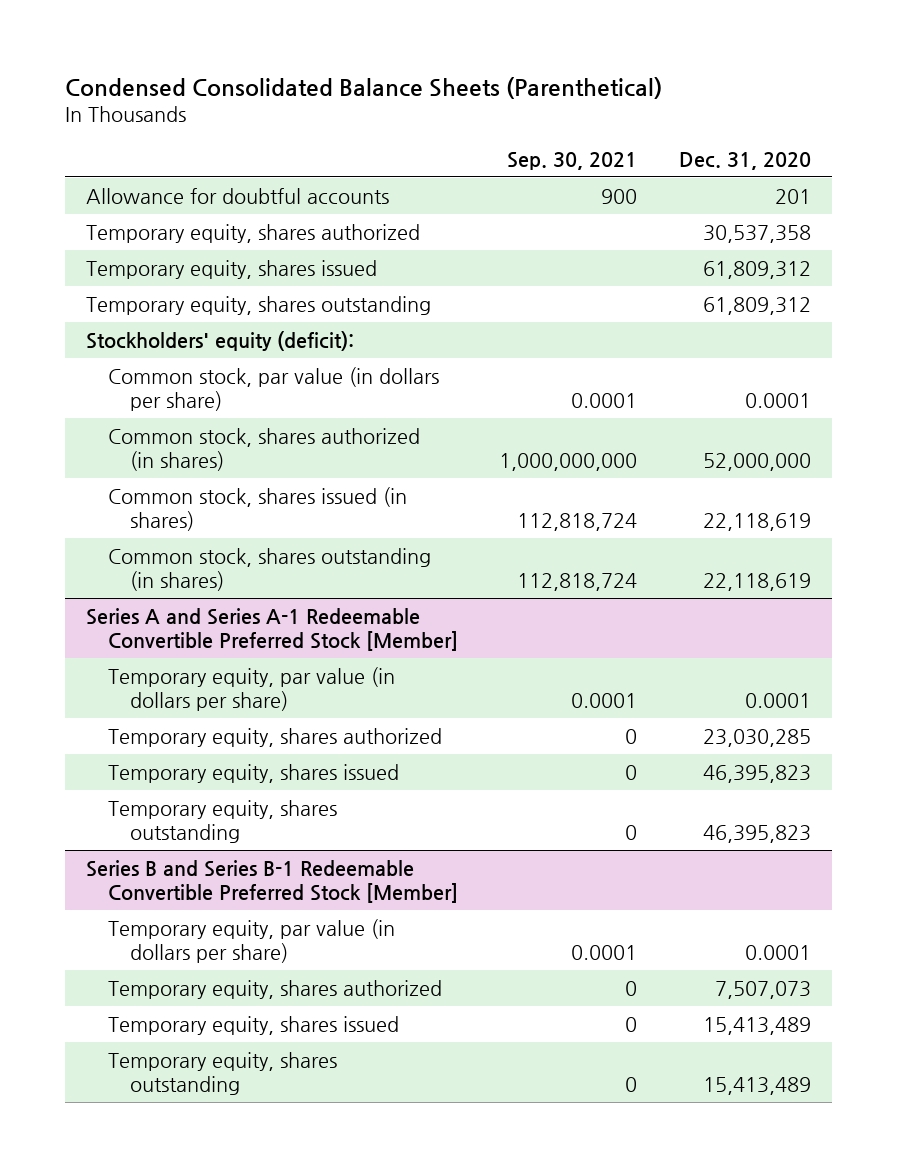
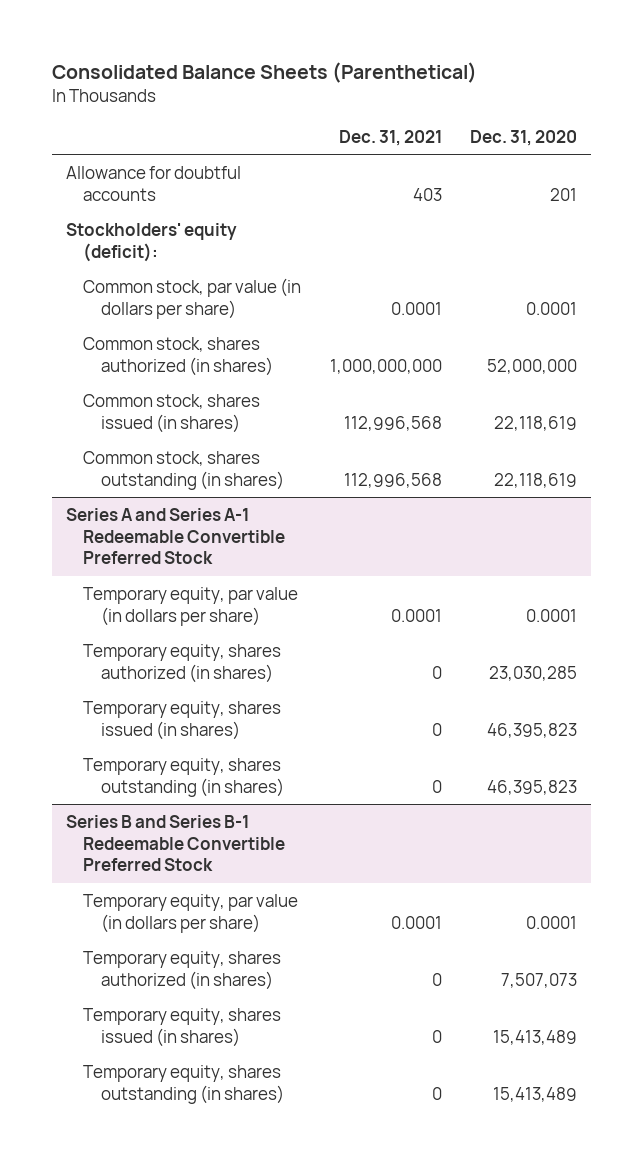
[64,77,662,100] Condensed Consolidated Balance Sheets (Parenthetical) -> [51,61,477,83] Consolidated Balance Sheets (Parenthetical)
[507,151,638,170] Sep. 30, 2021 -> none
none -> [338,129,442,146] Dec. 31, 2021
[85,223,420,243] Temporary equity, shares authorized -> none
[85,259,377,279] Temporary equity, shares issued -> none
[85,295,431,315] Temporary equity, shares outstanding -> none
[85,607,458,651] Series A and Series A-1 Redeemable Convertible Preferred Stock [Member] -> [65,507,286,565] Series A and Series A-1 Redeemable Convertible Preferred Stock
[107,727,442,747] Temporary equity, shares authorized -> [83,643,282,683] Temporary equity, shares authorized (in shares)
[107,763,399,783] Temporary equity, shares issued -> [83,700,282,740] Temporary equity, shares issued (in shares)
[107,799,337,843] Temporary equity, shares outstanding -> [83,757,284,797] Temporary equity, shares outstanding (in shares)
[85,859,458,903] Series B and Series B-1 Redeemable Convertible Preferred Stock [Member] -> [65,814,286,872] Series B and Series B-1 Redeemable Convertible Preferred Stock
[107,979,442,999] Temporary equity, shares authorized -> [83,950,282,990] Temporary equity, shares authorized (in shares)
[107,1015,399,1035] Temporary equity, shares issued -> [83,1007,282,1047] Temporary equity, shares issued (in shares)
[107,1051,337,1095] Temporary equity, shares outstanding -> [83,1064,284,1104] Temporary equity, shares outstanding (in shares)

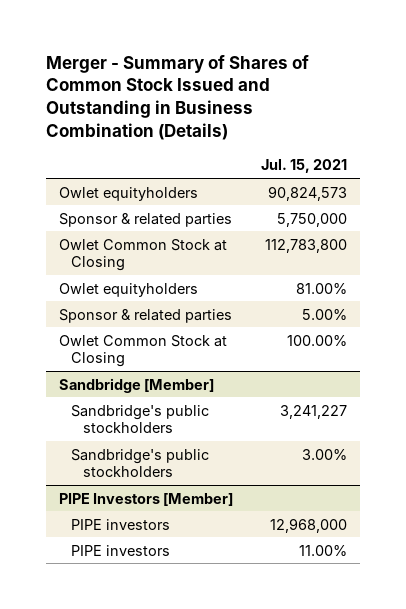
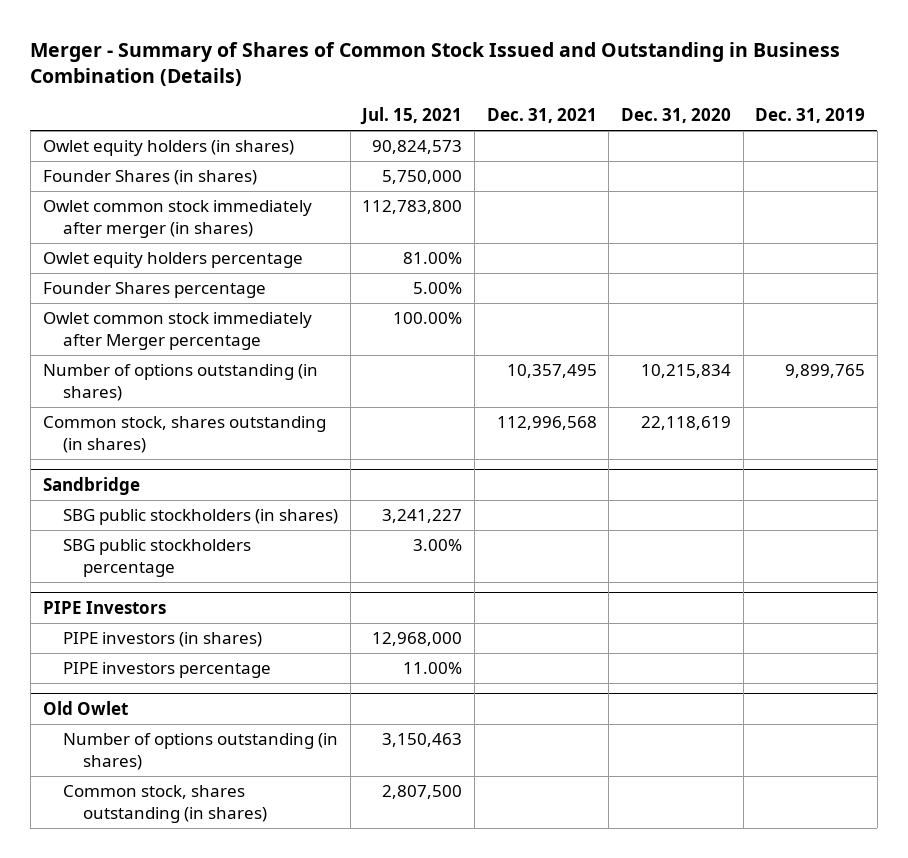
none -> [486,108,597,124] Dec. 31, 2021
none -> [620,108,731,124] Dec. 31, 2020
none -> [755,108,866,124] Dec. 31, 2019
[59,186,199,201] Owlet equityholders -> [42,140,294,157] Owlet equity holders (in shares)
[59,212,233,227] Sponsor & related parties -> [42,170,257,186] Founder Shares (in shares)
[59,238,228,272] Owlet Common Stock at Closing -> [42,200,312,238] Owlet common stock immediately after merger (in shares)
[59,282,199,297] Owlet equityholders -> [42,252,303,269] Owlet equity holders percentage
[59,308,233,323] Sponsor & related parties -> [42,282,266,299] Founder Shares percentage
[59,334,228,368] Owlet Common Stock at Closing -> [42,312,312,350] Owlet common stock immediately after Merger percentage
none -> [42,364,318,401] Number of options outstanding (in shares)
none -> [42,416,326,453] Common stock, shares outstanding (in shares)
[59,377,215,393] Sandbridge [Member] -> [42,476,140,495] Sandbridge
[71,404,210,434] Sandbridge's public stockholders -> [62,509,338,526] SBG public stockholders (in shares)
[71,448,210,478] Sandbridge's public stockholders -> [62,539,251,577] SBG public stockholders percentage
[59,492,234,506] PIPE Investors [Member] -> [42,600,166,614] PIPE Investors
[71,518,171,530] PIPE investors -> [62,632,262,648] PIPE investors (in shares)
[71,544,171,556] PIPE investors -> [62,662,271,679] PIPE investors percentage
none -> [42,700,128,715] Old Owlet
none -> [62,733,338,770] Number of options outstanding (in shares)
none -> [62,785,268,823] Common stock, shares outstanding (in shares)

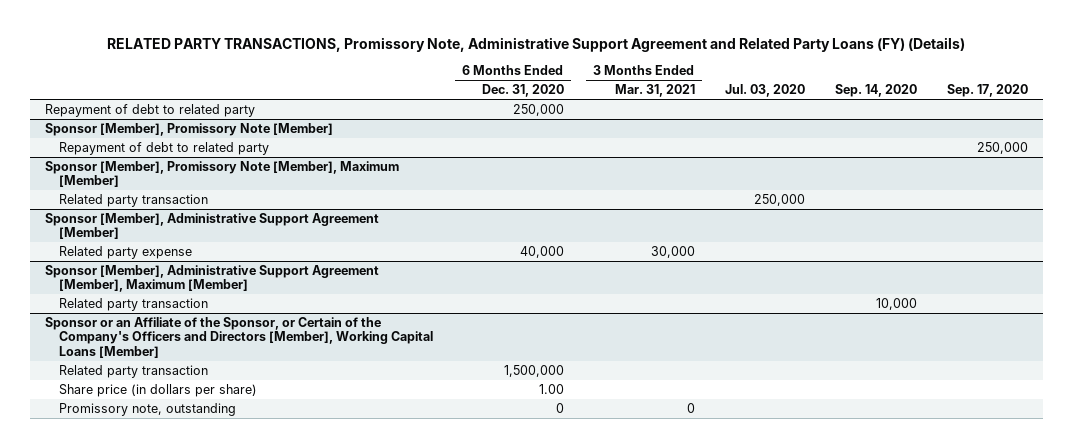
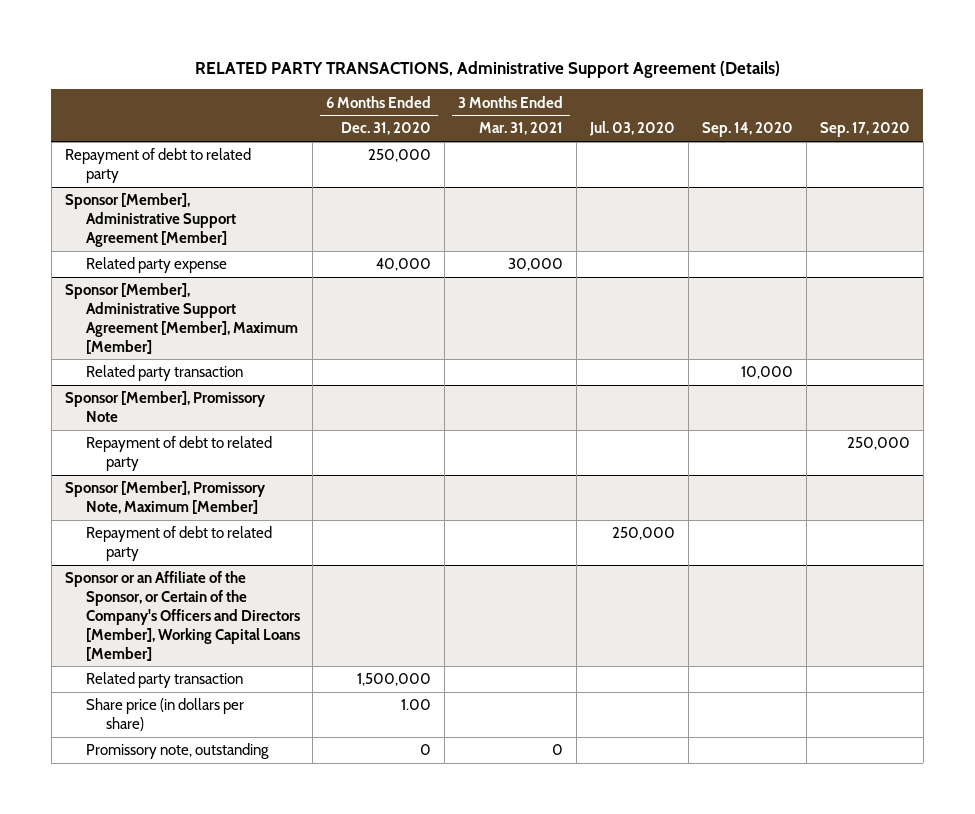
[107,36,966,52] RELATED PARTY TRANSACTIONS, Promissory Note, Administrative Support Agreement and Related Party Loans (FY) (Details) -> [195,61,781,79] RELATED PARTY TRANSACTIONS, Administrative Support Agreement (Details)
[44,122,333,136] Sponsor [Member], Promissory Note [Member] -> none
[58,141,269,155] Repayment of debt to related party -> none
[44,160,399,188] Sponsor [Member], Promissory Note [Member], Maximum [Member] -> none
[58,193,208,207] Related party transaction -> none
none -> [64,391,266,423] Sponsor [Member], Promissory Note
none -> [85,436,272,472] Repayment of debt to related party
none -> [64,481,266,515] Sponsor [Member], Promissory Note, Maximum [Member]
none -> [85,526,272,562] Repayment of debt to related party

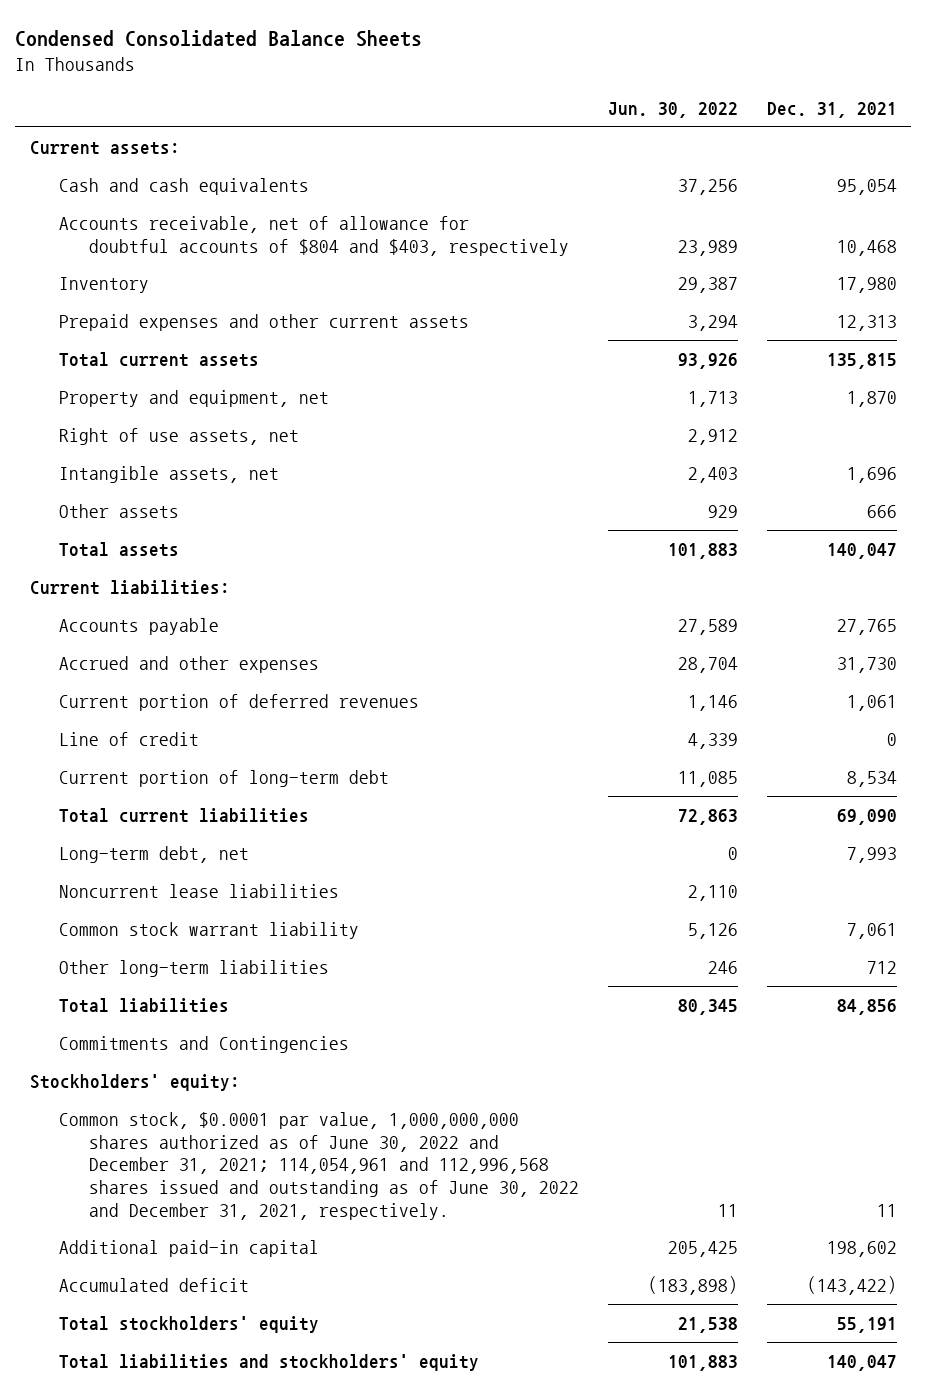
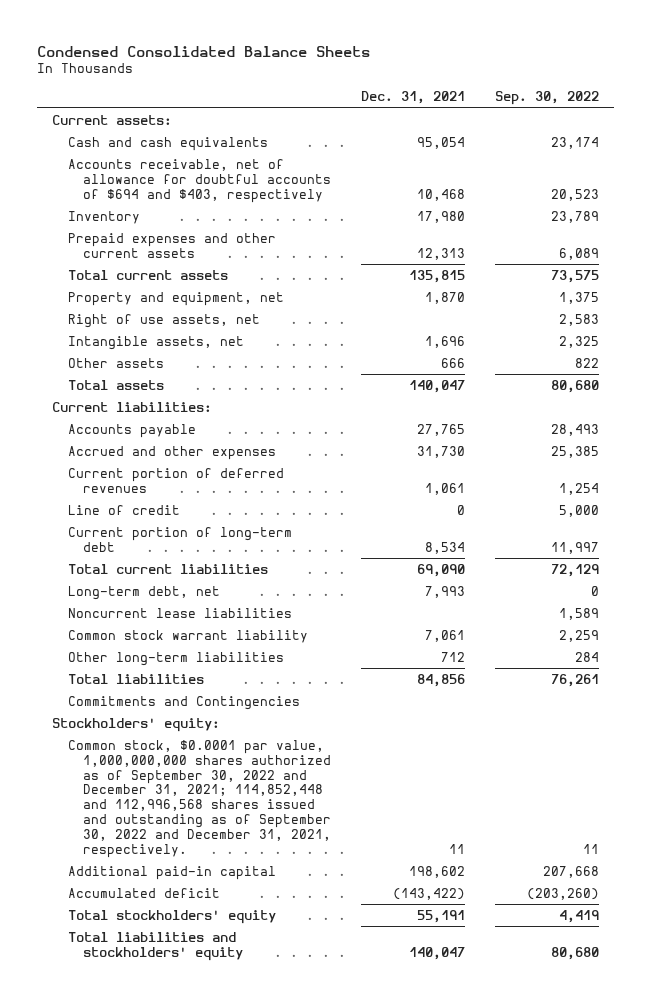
[607,102,738,119] Jun. 30, 2022 -> none
none -> [494,91,599,106] Sep. 30, 2022
[59,215,569,256] Accounts receivable, net of allowance for doubtful accounts of $804 and $403, respectively -> [67,158,331,203] Accounts receivable, net of allowance for doubtful accounts of $694 and $403, respectively
[59,1111,579,1220] Common stock, $0.0001 par value, 1,000,000,000 shares authorized as of June 30, 2022 and December 31, 2021; 114,054,961 and 112,996,568 shares issued and outstanding as of June 30, 2022 and December 31, 2021, respectively. -> [67,739,331,859] Common stock, $0.0001 par value, 1,000,000,000 shares authorized as of September 30, 2022 and December 31, 2021; 114,852,448 and 112,996,568 shares issued and outstanding as of September 30, 2022 and December 31, 2021, respectively.

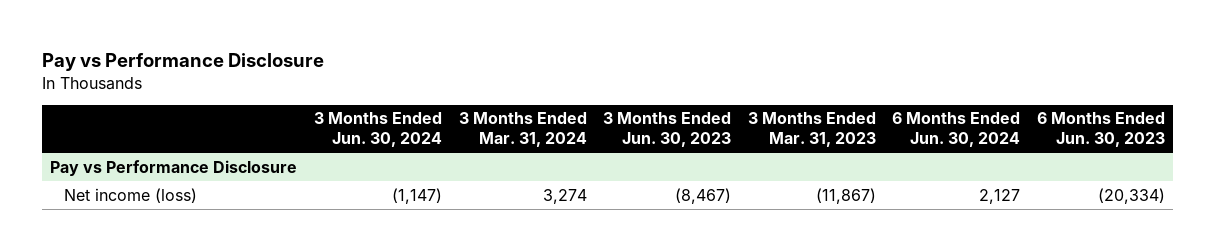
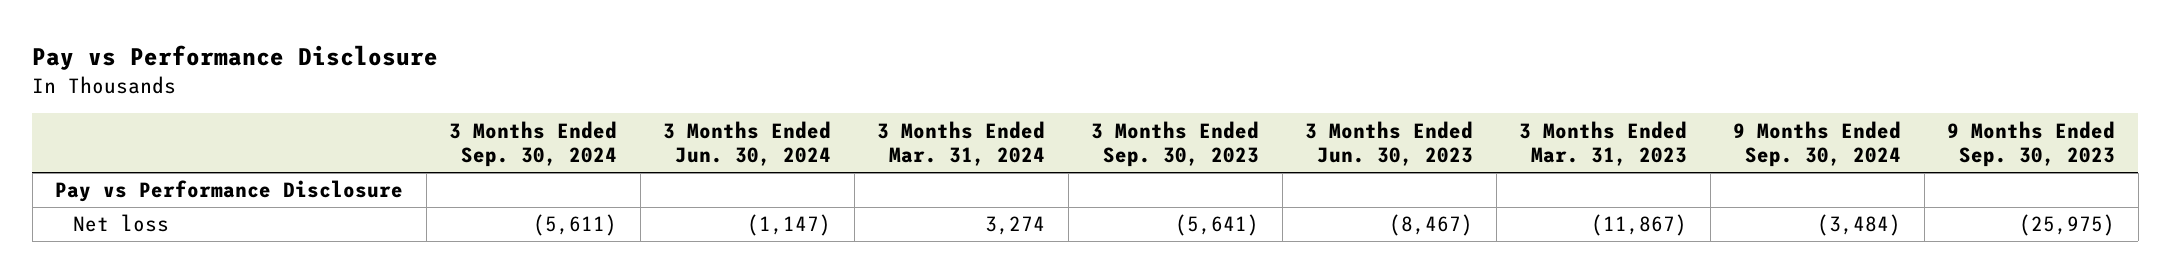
[892,112,1021,148] 6 Months Ended Jun. 30, 2024 -> none
[1036,112,1165,148] 6 Months Ended Jun. 30, 2023 -> none
none -> [449,120,618,168] 3 Months Ended Sep. 30, 2024
none -> [1091,120,1260,168] 3 Months Ended Sep. 30, 2023
none -> [1733,120,1902,168] 9 Months Ended Sep. 30, 2024
none -> [1947,120,2116,168] 9 Months Ended Sep. 30, 2023
[63,187,197,203] Net income (loss) -> [73,214,170,233] Net loss

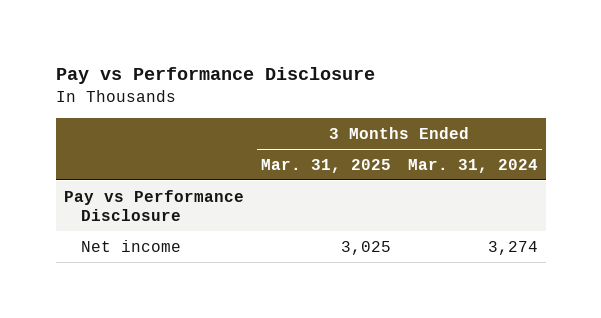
[449,120,618,168] 3 Months Ended Sep. 30, 2024 -> none
[663,120,832,167] 3 Months Ended Jun. 30, 2024 -> none
[1091,120,1260,168] 3 Months Ended Sep. 30, 2023 -> none
[1305,120,1474,167] 3 Months Ended Jun. 30, 2023 -> none
[1519,120,1688,167] 3 Months Ended Mar. 31, 2023 -> none
[1733,120,1902,168] 9 Months Ended Sep. 30, 2024 -> none
[1947,120,2116,168] 9 Months Ended Sep. 30, 2023 -> none
none -> [260,158,391,173] Mar. 31, 2025
[73,214,170,233] Net loss -> [80,239,181,252] Net income

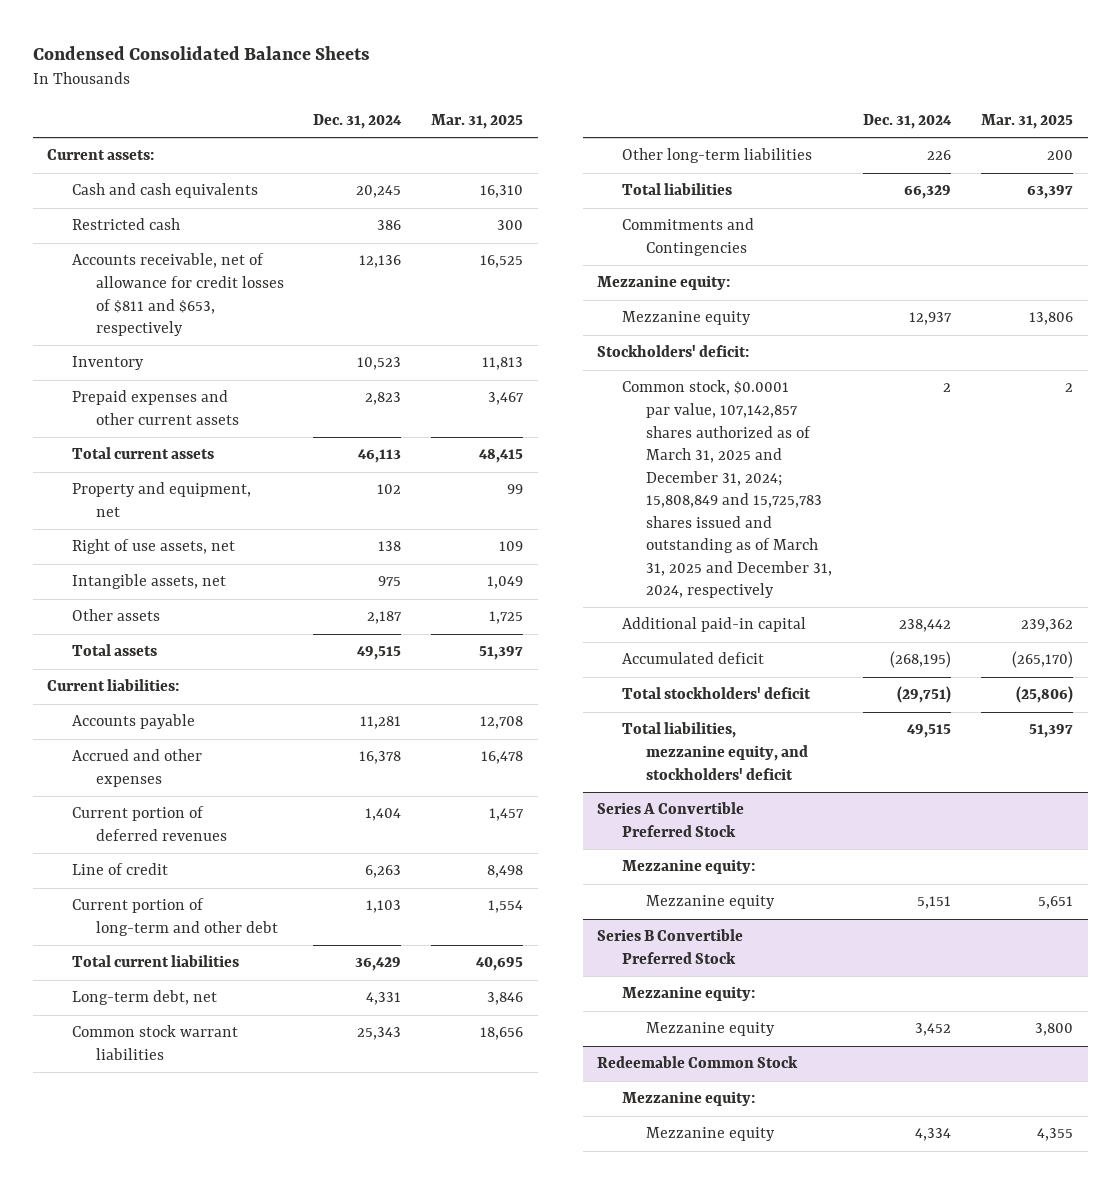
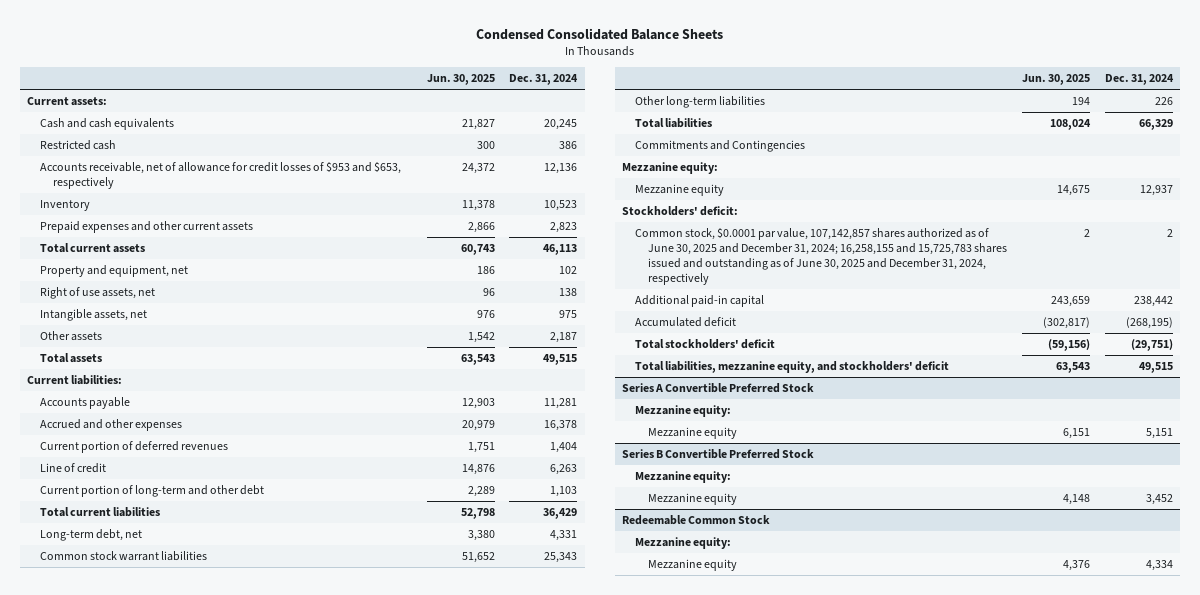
[431,113,524,129] Mar. 31, 2025 -> none
none -> [426,74,495,86] Jun. 30, 2025
[71,253,284,337] Accounts receivable, net of allowance for credit losses of $811 and $653, respectively -> [39,162,401,189] Accounts receivable, net of allowance for credit losses of $953 and $653, respectively
[621,380,832,599] Common stock, $0.0001 par value, 107,142,857 shares authorized as of March 31, 2025 and December 31, 2024; 15,808,849 and 15,725,783 shares issued and outstanding as of March 31, 2025 and December 31, 2024, respectively -> [635,228,1008,285] Common stock, $0.0001 par value, 107,142,857 shares authorized as of June 30, 2025 and December 31, 2024; 16,258,155 and 15,725,783 shares issued and outstanding as of June 30, 2025 and December 31, 2024, respectively

